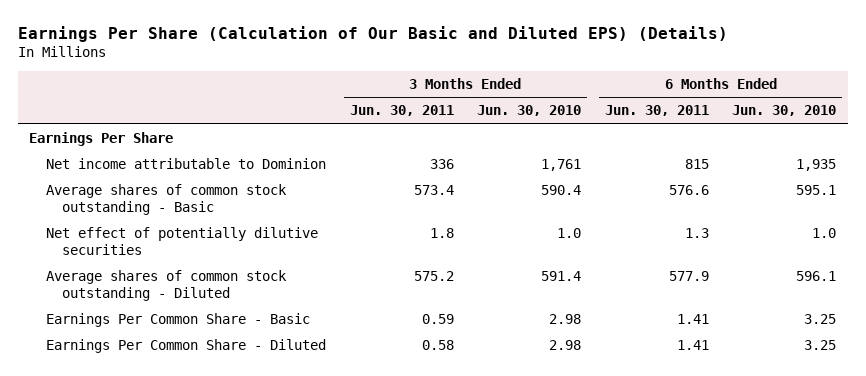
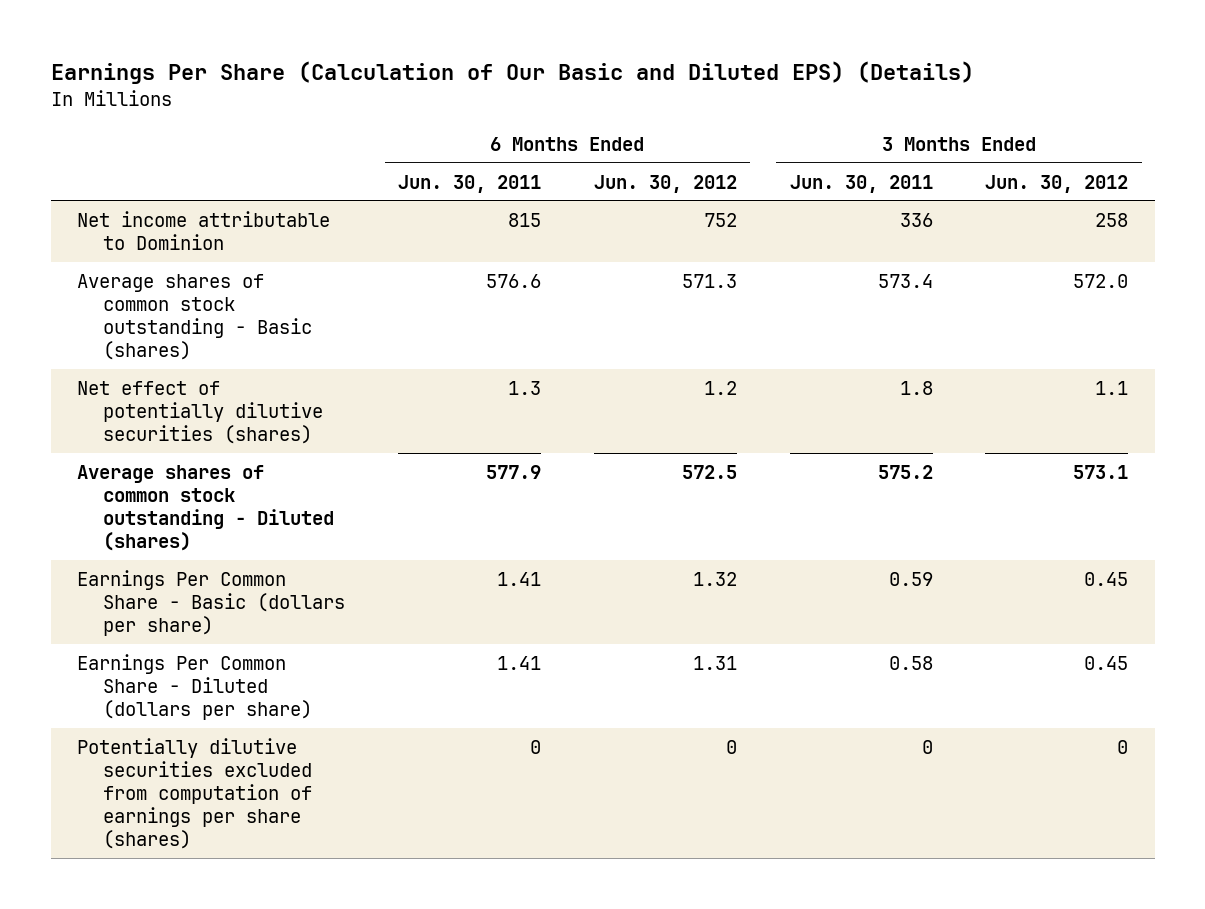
[477,105,582,117] Jun. 30, 2010 -> none
[732,105,837,117] Jun. 30, 2010 -> none
none -> [593,174,737,193] Jun. 30, 2012
none -> [985,174,1129,193] Jun. 30, 2012
[29,132,174,147] Earnings Per Share -> none
[45,184,287,216] Average shares of common stock outstanding - Basic -> [77,273,313,361] Average shares of common stock outstanding - Basic (shares)
[45,227,318,256] Net effect of potentially dilutive securities -> [77,380,324,444] Net effect of potentially dilutive securities (shares)
[45,270,287,302] Average shares of common stock outstanding - Diluted -> [77,464,335,552] Average shares of common stock outstanding - Diluted (shares)
[45,313,310,328] Earnings Per Common Share - Basic -> [77,569,346,636] Earnings Per Common Share - Basic (dollars per share)
[45,339,326,354] Earnings Per Common Share - Diluted -> [77,653,313,720] Earnings Per Common Share - Diluted (dollars per share)
none -> [77,737,313,850] Potentially dilutive securities excluded from computation of earnings per share (shares)

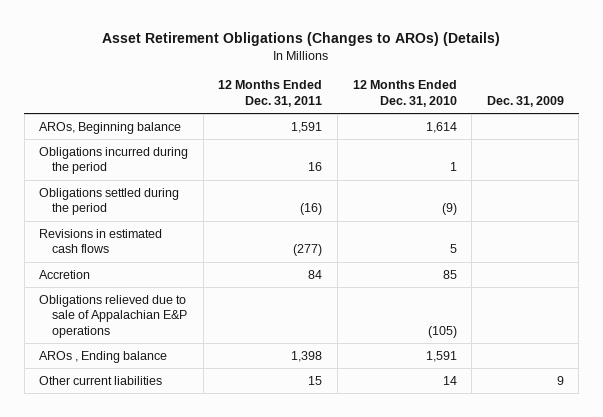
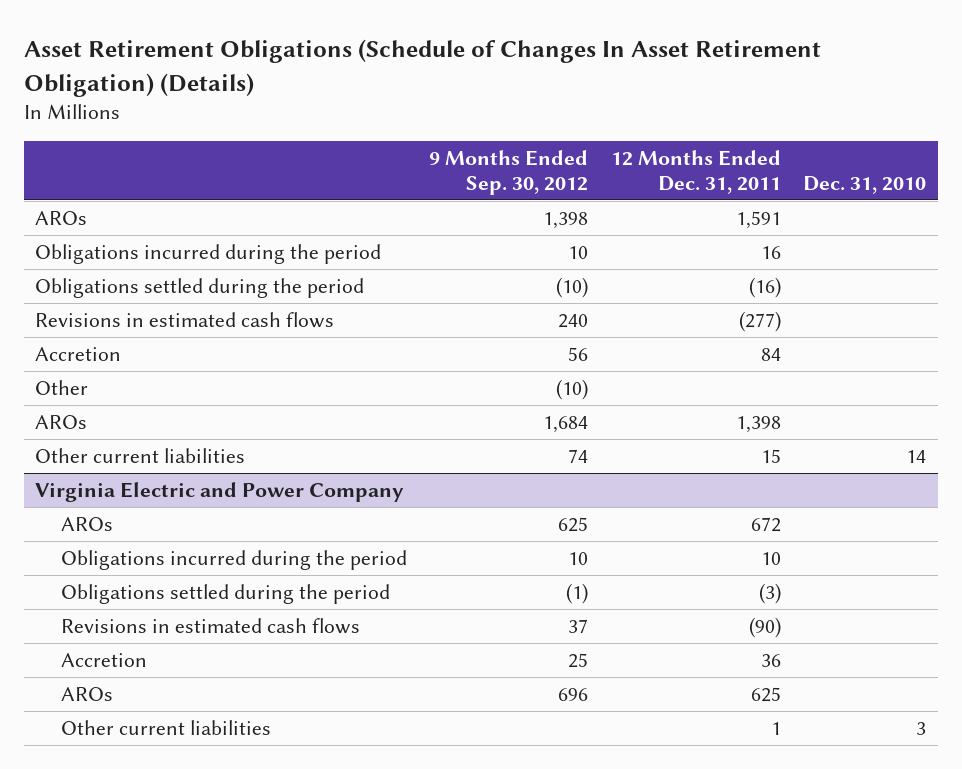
[102,32,501,47] Asset Retirement Obligations (Changes to AROs) (Details) -> [24,39,822,97] Asset Retirement Obligations (Schedule of Changes In Asset Retirement Obligation) (Details)
[352,80,457,107] 12 Months Ended Dec. 31, 2010 -> none
[486,95,564,107] Dec. 31, 2009 -> none
none -> [429,149,589,195] 9 Months Ended Sep. 30, 2012
none -> [803,175,927,194] Dec. 31, 2010
[39,121,182,134] AROs, Beginning balance -> [35,211,88,226] AROs
[39,294,187,339] Obligations relieved due to sale of Appalachian E&P operations -> none
none -> [35,380,89,396] Other
[39,350,168,363] AROs , Ending balance -> [35,415,88,430] AROs
none -> [35,482,405,503] Virginia Electric and Power Company
none -> [60,517,113,532] AROs
none -> [60,550,407,571] Obligations incurred during the period
none -> [60,584,390,605] Obligations settled during the period
none -> [60,618,360,635] Revisions in estimated cash flows
none -> [60,653,147,668] Accretion
none -> [60,687,113,702] AROs
none -> [60,720,271,736] Other current liabilities

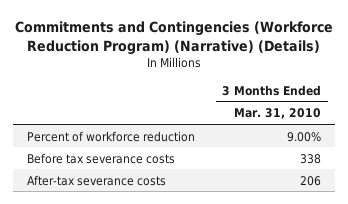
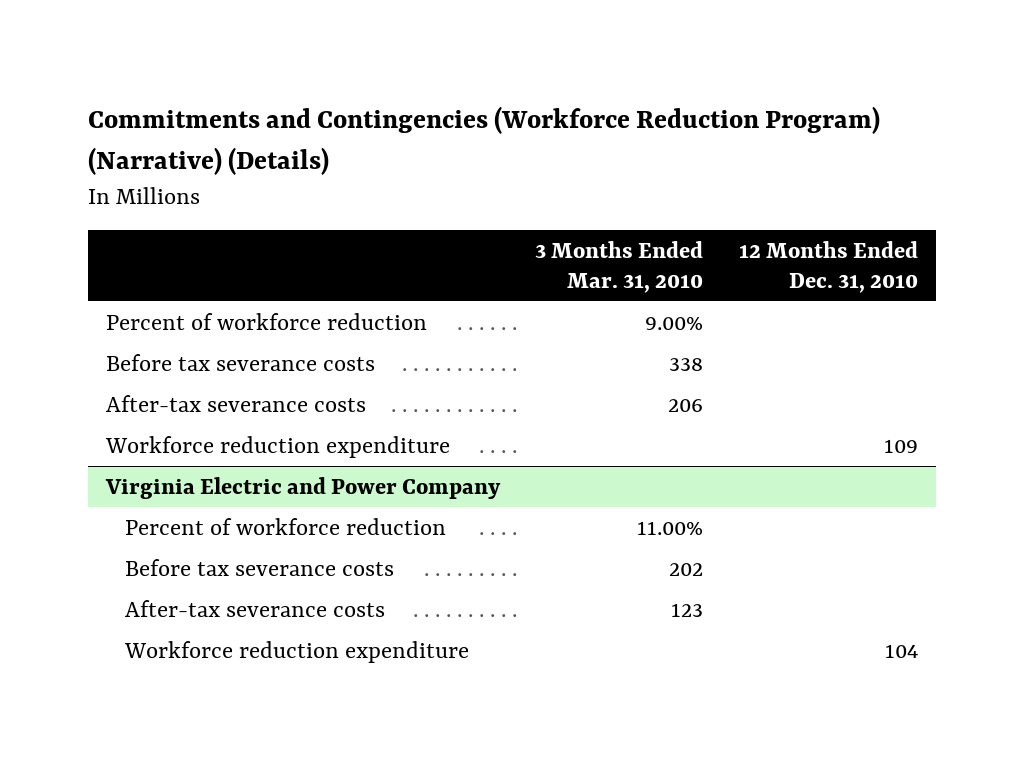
none -> [739,240,919,293] 12 Months Ended Dec. 31, 2010
none -> [104,435,450,458] Workforce reduction expenditure
none -> [104,476,501,499] Virginia Electric and Power Company
none -> [124,517,446,535] Percent of workforce reduction
none -> [124,558,394,576] Before tax severance costs
none -> [124,599,385,617] After-tax severance costs
none -> [123,640,469,663] Workforce reduction expenditure

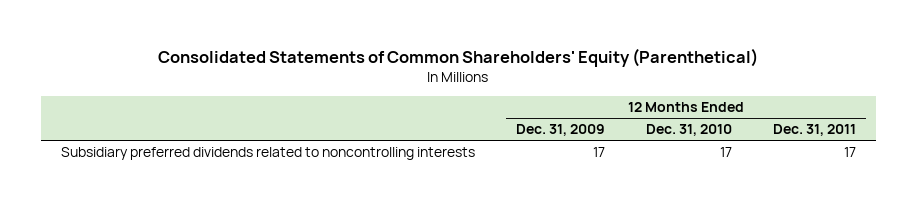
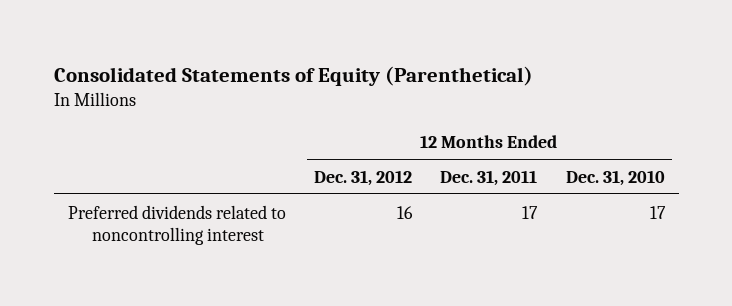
[158,47,759,67] Consolidated Statements of Common Shareholders' Equity (Parenthetical) -> [53,65,533,86] Consolidated Statements of Equity (Parenthetical)
[515,124,605,137] Dec. 31, 2009 -> none
none -> [314,169,413,186] Dec. 31, 2012
[60,147,475,161] Subsidiary preferred dividends related to noncontrolling interests -> [67,204,286,246] Preferred dividends related to noncontrolling interest

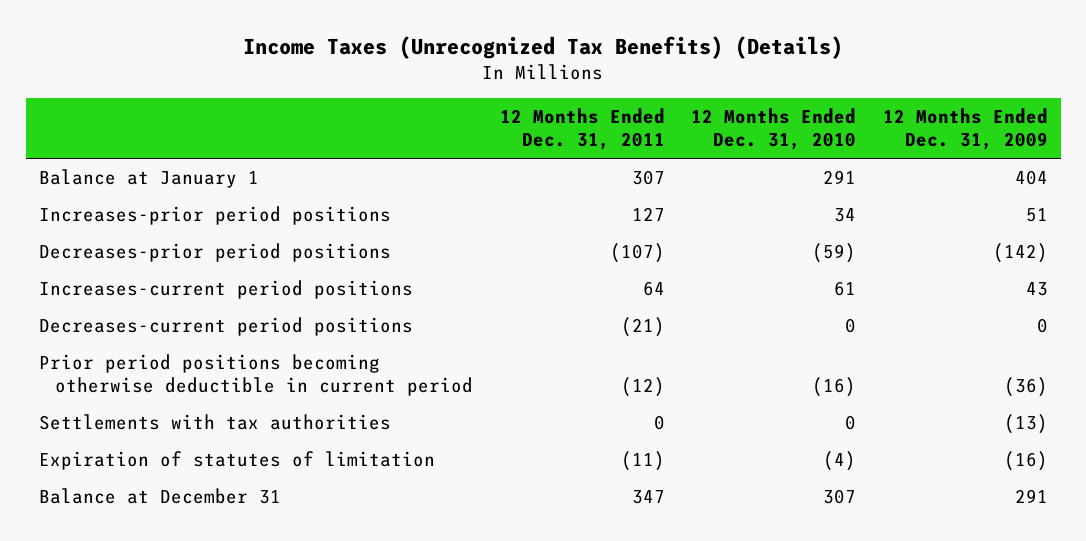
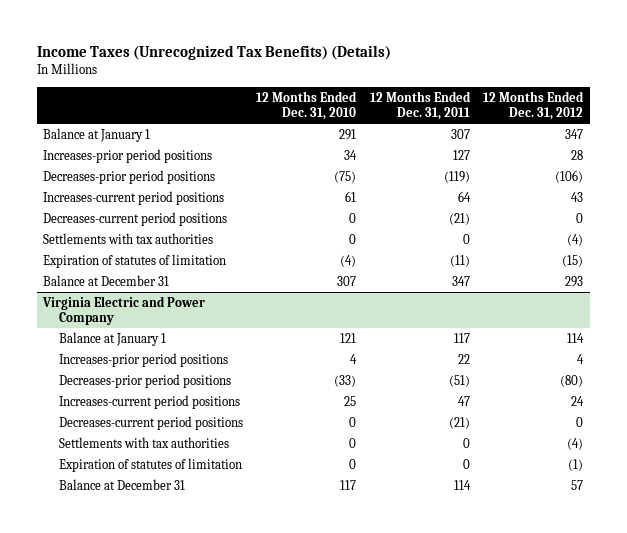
[882,107,1048,151] 12 Months Ended Dec. 31, 2009 -> none
none -> [483,90,585,121] 12 Months Ended Dec. 31, 2012
[609,242,665,263] (107) -> [443,170,470,183] (119)
[812,242,857,263] (59) -> [334,170,357,183] (75)
[38,353,474,397] Prior period positions becoming otherwise deductible in current period -> none
none -> [42,295,206,326] Virginia Electric and Power Company
none -> [58,331,166,346] Balance at January 1
none -> [58,352,228,367] Increases-prior period positions
none -> [58,373,231,388] Decreases-prior period positions
none -> [58,394,240,409] Increases-current period positions
none -> [58,415,243,430] Decreases-current period positions
none -> [58,436,229,448] Settlements with tax authorities
none -> [58,457,242,472] Expiration of statutes of limitation
none -> [58,478,185,490] Balance at December 31

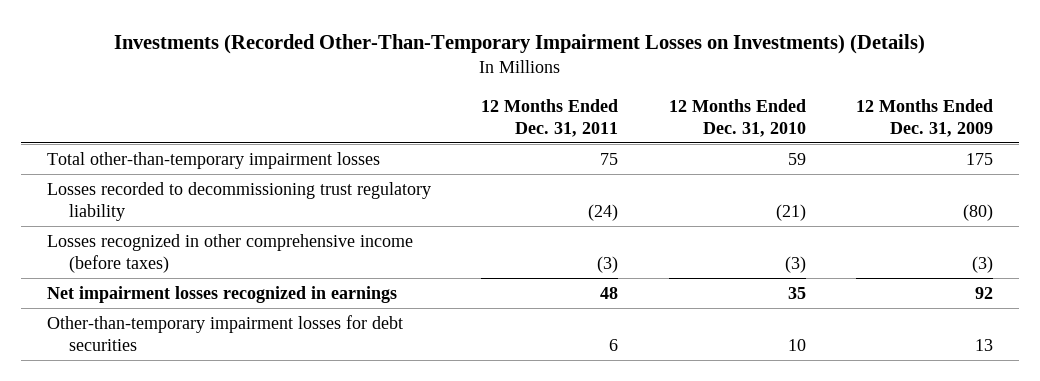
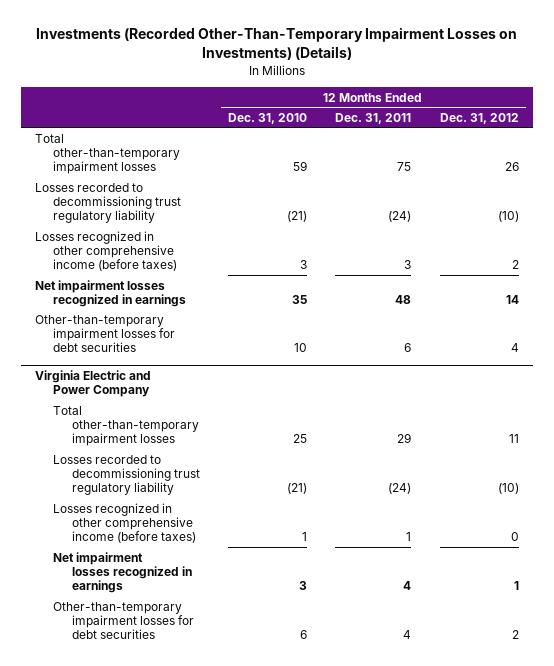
[856,98,994,137] 12 Months Ended Dec. 31, 2009 -> none
none -> [439,112,519,124] Dec. 31, 2012
[597,255,619,273] (3) -> [404,260,412,270] 3
[784,255,806,273] (3) -> [300,260,308,270] 3
none -> [34,369,151,397] Virginia Electric and Power Company
none -> [53,405,199,447] Total other-than-temporary impairment losses
none -> [53,454,200,496] Losses recorded to decommissioning trust regulatory liability
none -> [53,502,196,544] Losses recognized in other comprehensive income (before taxes)
none -> [53,551,192,594] Net impairment losses recognized in earnings
none -> [53,601,194,640] Other-than-temporary impairment losses for debt securities

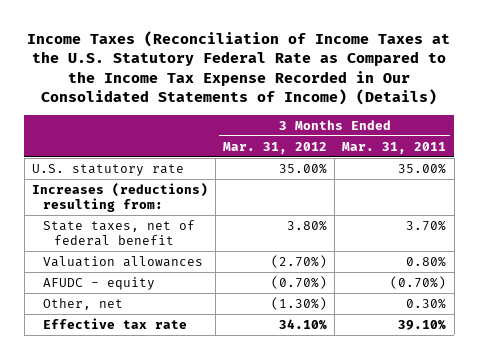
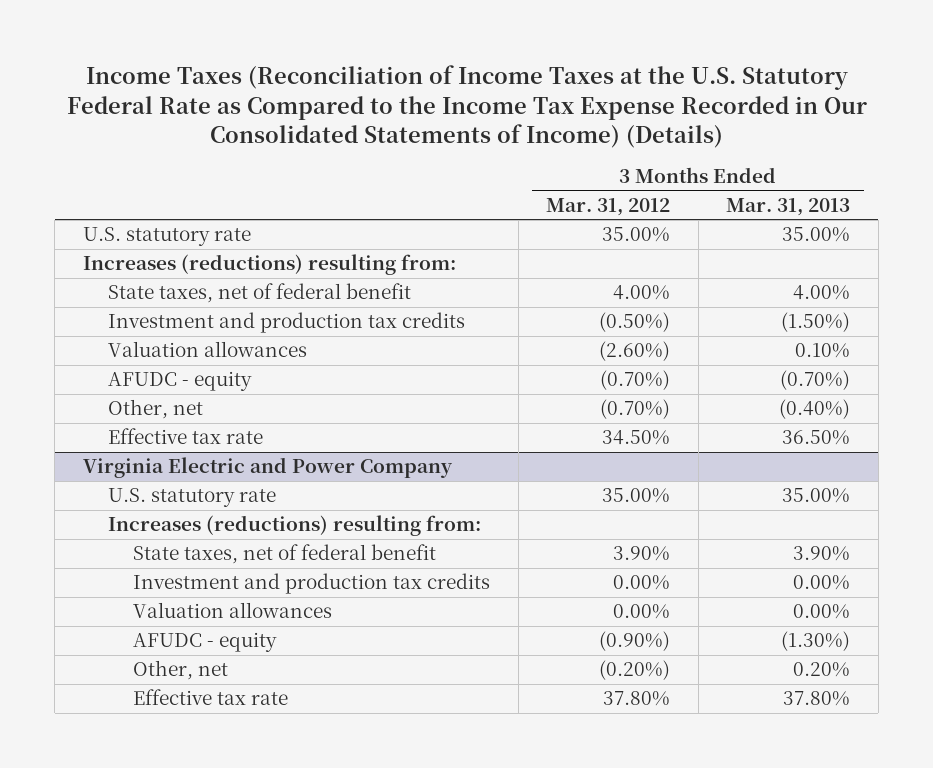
[342,141,447,154] Mar. 31, 2011 -> none
none -> [726,197,851,216] Mar. 31, 2013
[287,219,328,231] 3.80% -> [613,285,671,301] 4.00%
none -> [108,312,466,334] Investment and production tax credits
[271,254,328,268] (2.70%) -> [599,341,671,362] (2.60%)
[271,296,328,310] (1.30%) -> [600,399,671,420] (0.70%)
[279,318,328,330] 34.10% -> [602,430,671,446] 34.50%
none -> [82,457,453,479] Virginia Electric and Power Company
none -> [108,488,277,508] U.S. statutory rate
none -> [108,515,482,537] Increases (reductions) resulting from:
none -> [133,544,437,565] State taxes, net of federal benefit
none -> [133,573,491,595] Investment and production tax credits
none -> [133,602,333,619] Valuation allowances
none -> [133,632,278,653] AFUDC - equity
none -> [133,660,229,681] Other, net
none -> [133,689,289,706] Effective tax rate

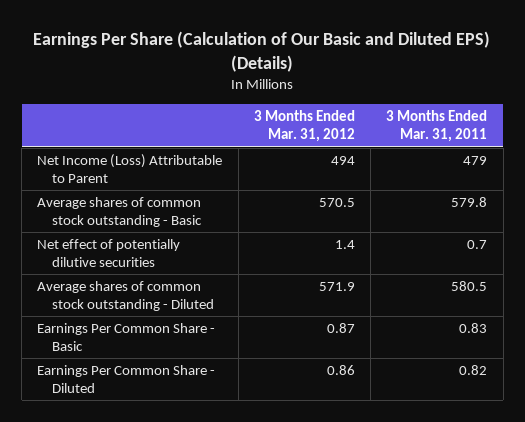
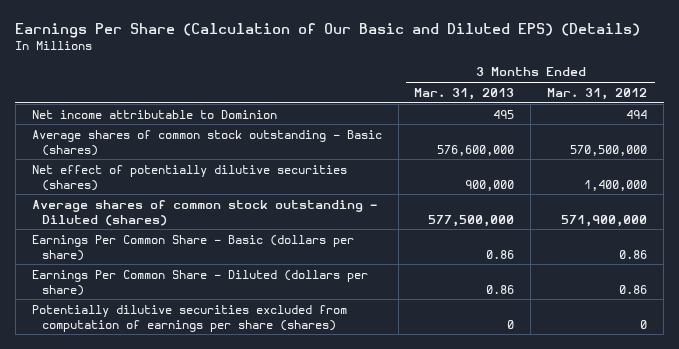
[386,110,488,143] 3 Months Ended Mar. 31, 2011 -> none
none -> [414,87,515,100] Mar. 31, 2013
[37,154,223,183] Net Income (Loss) Attributable to Parent -> [31,109,277,119] Net income attributable to Dominion
[37,197,202,227] Average shares of common stock outstanding - Basic -> [31,129,382,156] Average shares of common stock outstanding - Basic (shares)
[318,198,355,208] 570.5 -> [570,144,648,156] 570,500,000
[37,239,181,267] Net effect of potentially dilutive securities -> [31,164,347,191] Net effect of potentially dilutive securities (shares)
[334,240,355,250] 1.4 -> [584,179,648,191] 1,400,000
[37,281,214,311] Average shares of common stock outstanding - Diluted -> [31,199,377,226] Average shares of common stock outstanding - Diluted (shares)
[318,282,355,292] 571.9 -> [561,214,648,227] 571,900,000
[37,323,216,351] Earnings Per Common Share - Basic -> [31,234,354,261] Earnings Per Common Share - Basic (dollars per share)
[326,323,355,334] 0.87 -> [619,249,648,259] 0.86
[37,365,216,393] Earnings Per Common Share - Diluted -> [31,269,368,296] Earnings Per Common Share - Diluted (dollars per share)
none -> [31,304,347,332] Potentially dilutive securities excluded from computation of earnings per share (shares)

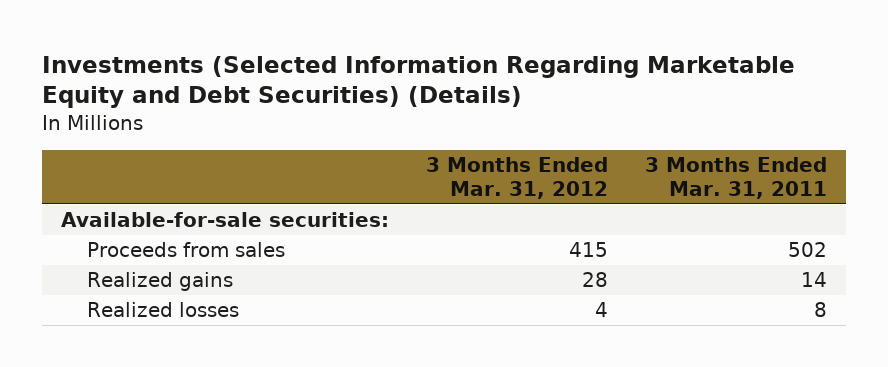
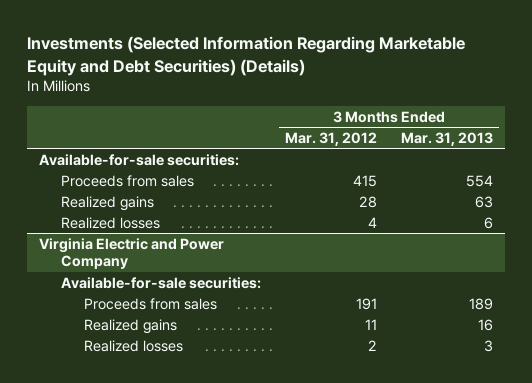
[645,156,828,200] 3 Months Ended Mar. 31, 2011 -> none
none -> [401,131,494,146] Mar. 31, 2013
none -> [38,237,224,270] Virginia Electric and Power Company
none -> [61,276,262,289] Available-for-sale securities:
none -> [83,297,217,310] Proceeds from sales
none -> [83,318,177,334] Realized gains
none -> [83,339,183,352] Realized losses

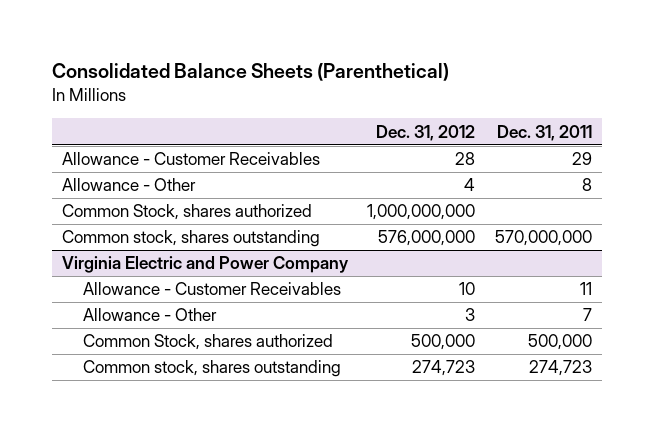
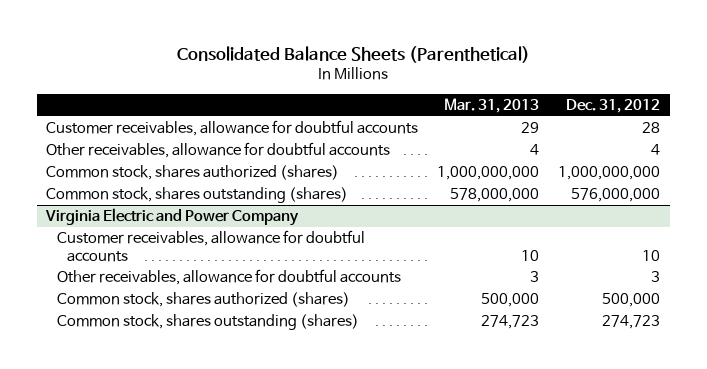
[497,124,593,141] Dec. 31, 2011 -> none
none -> [444,98,540,114] Mar. 31, 2013
[61,152,320,166] Allowance - Customer Receivables -> [46,120,419,137] Customer receivables, allowance for doubtful accounts
[61,178,196,192] Allowance - Other -> [46,142,391,159] Other receivables, allowance for doubtful accounts
[61,204,312,221] Common Stock, shares authorized -> [46,165,340,181] Common stock, shares authorized (shares)
[61,230,320,248] Common stock, shares outstanding -> [46,187,349,204] Common stock, shares outstanding (shares)
[83,282,342,296] Allowance - Customer Receivables -> [56,230,365,262] Customer receivables, allowance for doubtful accounts
[83,308,218,322] Allowance - Other -> [56,269,401,286] Other receivables, allowance for doubtful accounts
[83,334,334,351] Common Stock, shares authorized -> [56,292,350,308] Common stock, shares authorized (shares)
[83,360,342,378] Common stock, shares outstanding -> [56,314,359,331] Common stock, shares outstanding (shares)

